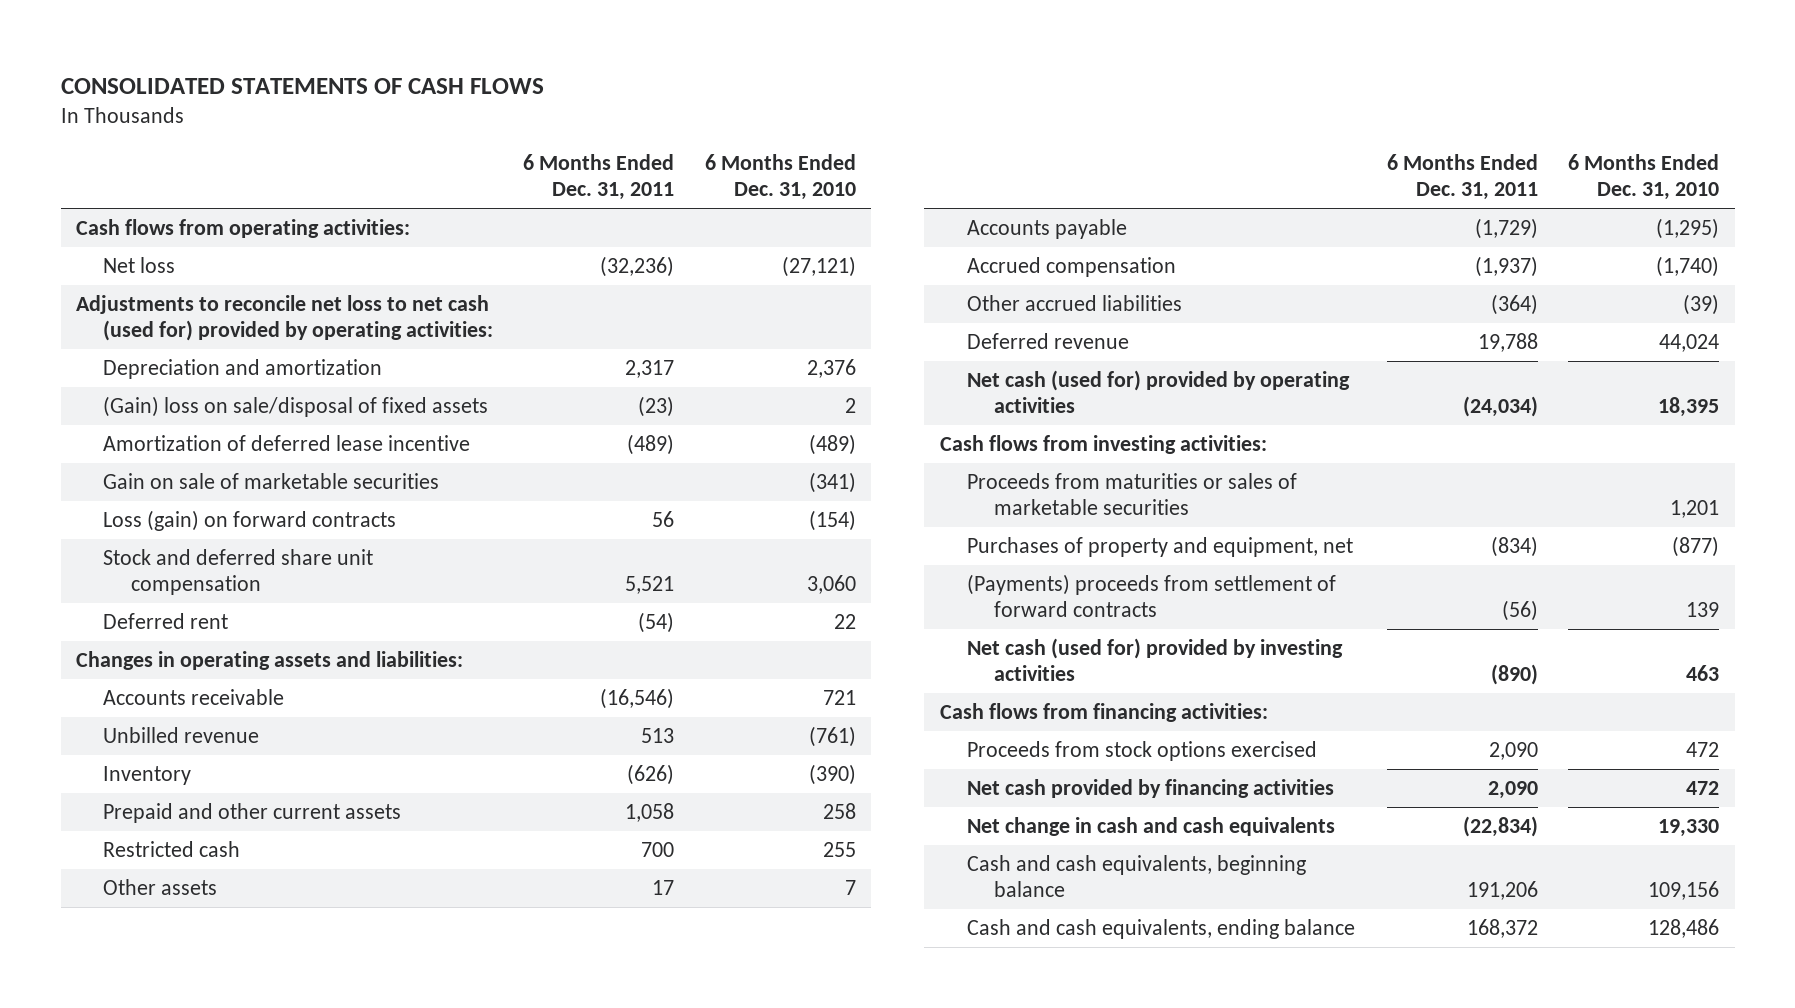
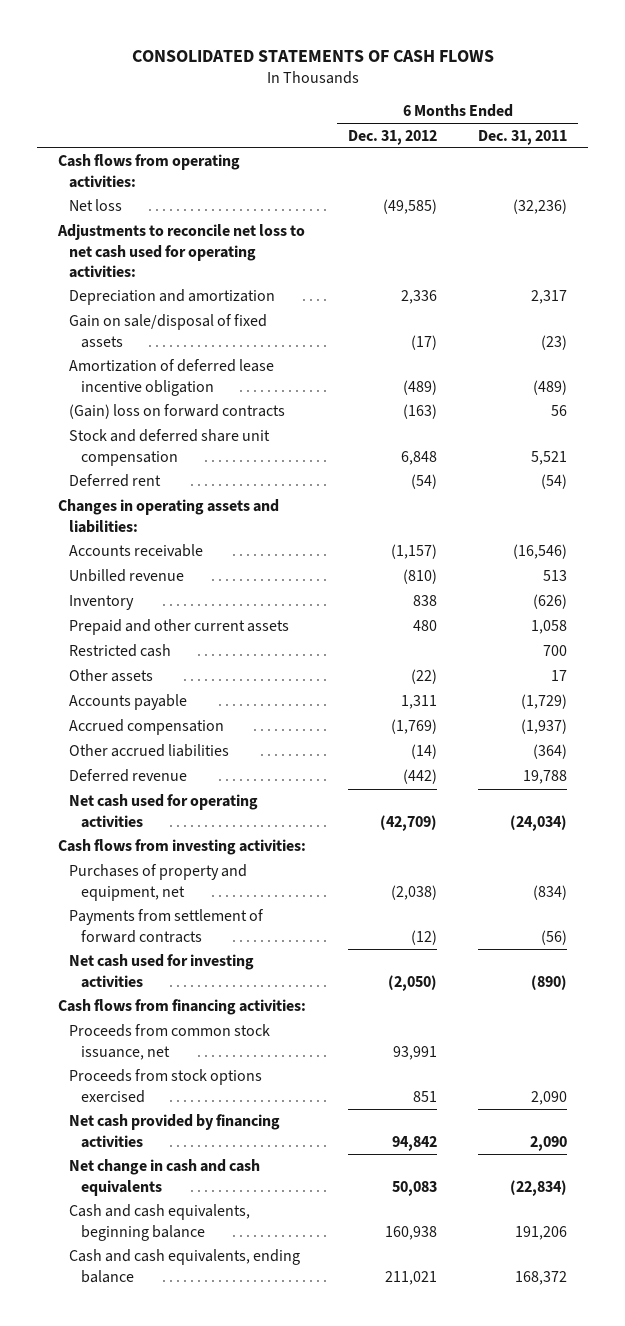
[704,154,856,201] 6 Months Ended Dec. 31, 2010 -> none
none -> [347,129,437,145] Dec. 31, 2012
[75,295,494,341] Adjustments to reconcile net loss to net cash (used for) provided by operating activities: -> [56,224,305,279] Adjustments to reconcile net loss to net cash used for operating activities:
[103,473,440,490] Gain on sale of marketable securities -> none
[103,396,489,418] (Gain) loss on sale/disposal of fixed assets -> [69,314,268,348] Gain on sale/disposal of fixed assets
[103,435,471,452] Amortization of deferred lease incentive -> [69,359,275,396] Amortization of deferred lease incentive obligation
[103,510,397,532] Loss (gain) on forward contracts -> [69,404,286,420] (Gain) loss on forward contracts
[966,370,1350,413] Net cash (used for) provided by operating activities -> [69,794,259,828] Net cash used for operating activities
[966,473,1297,515] Proceeds from maturities or sales of marketable securities -> none
[966,574,1336,617] (Payments) proceeds from settlement of forward contracts -> [69,909,265,943] Payments from settlement of forward contracts
[966,638,1343,681] Net cash (used for) provided by investing activities -> [69,954,255,988] Net cash used for investing activities
none -> [69,1024,271,1060] Proceeds from common stock issuance, net

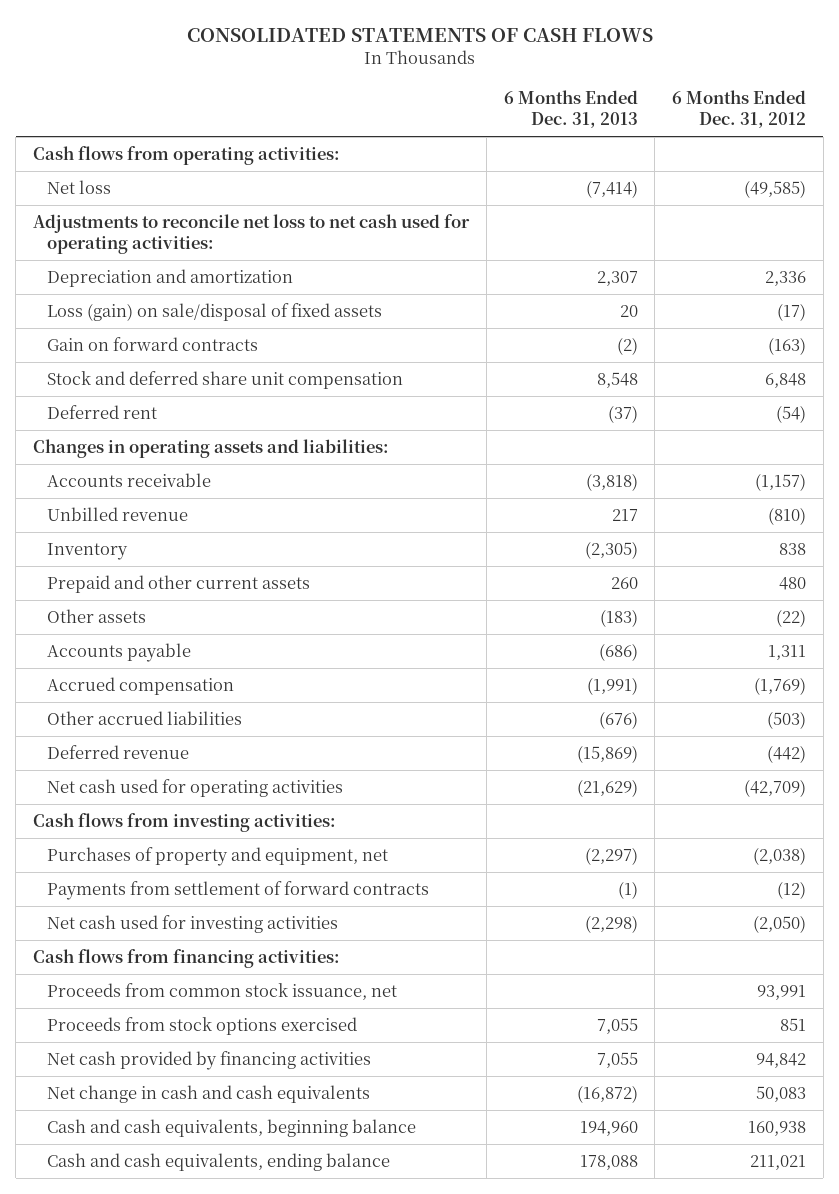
[478,129,568,145] Dec. 31, 2011 -> none
none -> [503,90,638,129] 6 Months Ended Dec. 31, 2013
[69,359,275,396] Amortization of deferred lease incentive obligation -> none
[69,314,268,348] Gain on sale/disposal of fixed assets -> [46,303,382,322] Loss (gain) on sale/disposal of fixed assets
[69,404,286,420] (Gain) loss on forward contracts -> [46,337,258,352] Gain on forward contracts
[69,644,172,658] Restricted cash -> none
[410,744,437,760] (14) -> [767,711,807,730] (503)

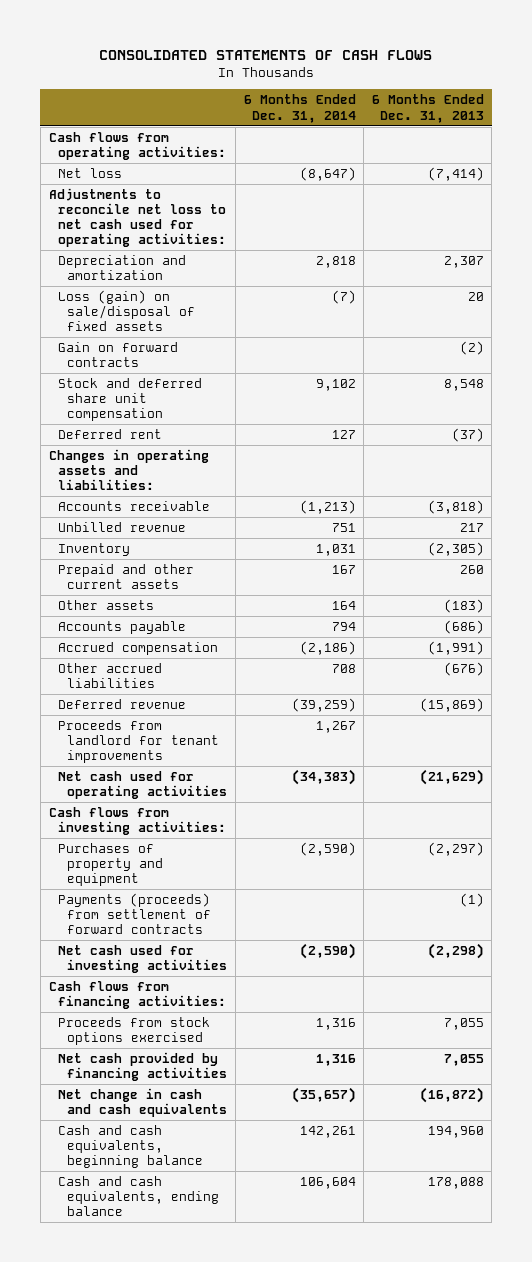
[672,90,807,129] 6 Months Ended Dec. 31, 2012 -> none
none -> [243,94,356,123] 6 Months Ended Dec. 31, 2014
none -> [57,720,220,764] Proceeds from landlord for tenant improvements
[46,847,388,867] Purchases of property and equipment, net -> [57,843,164,887] Purchases of property and equipment
[46,881,429,901] Payments from settlement of forward contracts -> [57,893,212,935] Payments (proceeds) from settlement of forward contracts
[46,983,397,1001] Proceeds from common stock issuance, net -> none

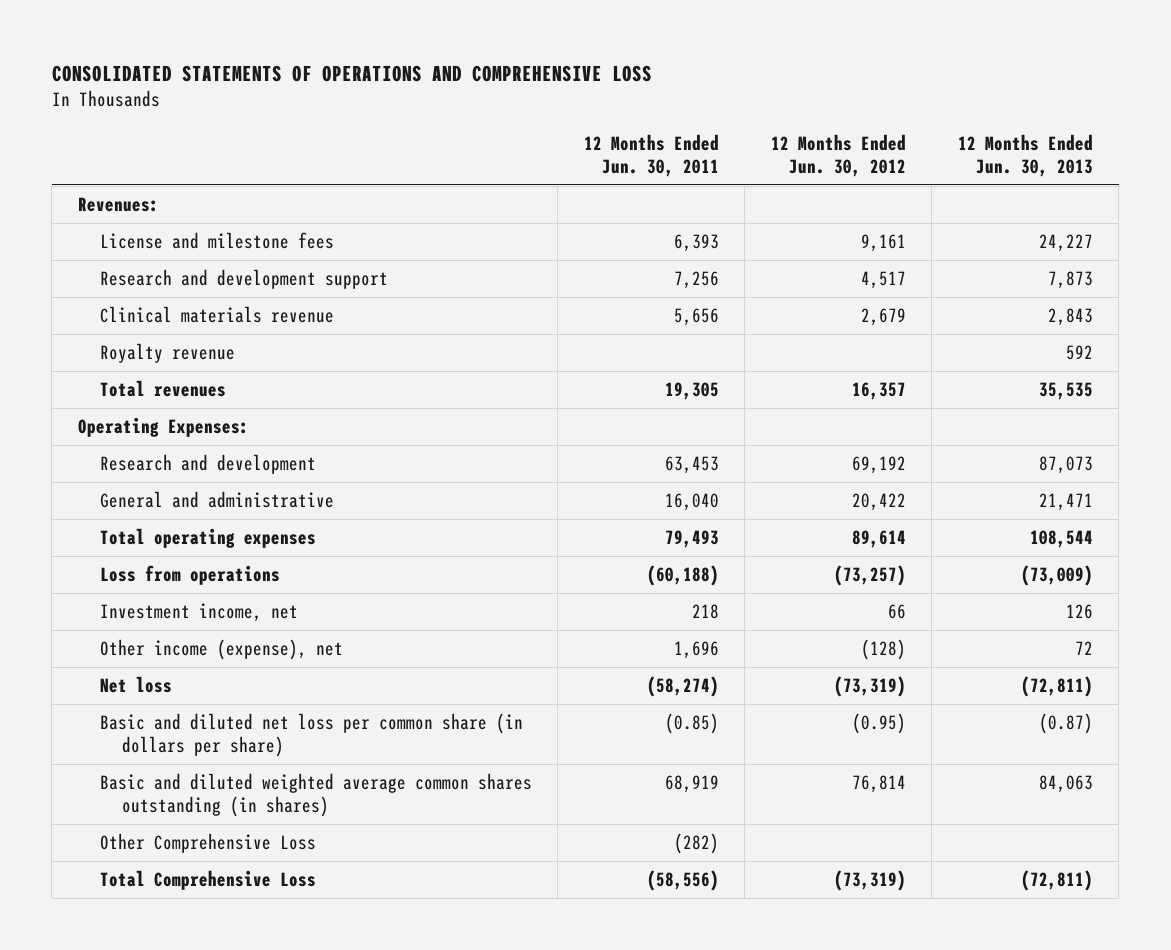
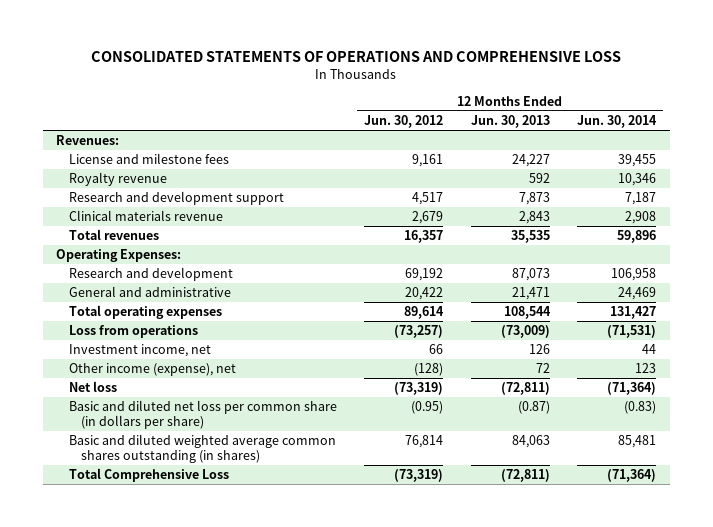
[583,134,719,177] 12 Months Ended Jun. 30, 2011 -> none
none -> [577,115,658,129] Jun. 30, 2014
[100,343,236,364] Royalty revenue -> [68,172,167,187] Royalty revenue
[100,833,317,854] Other Comprehensive Loss -> none

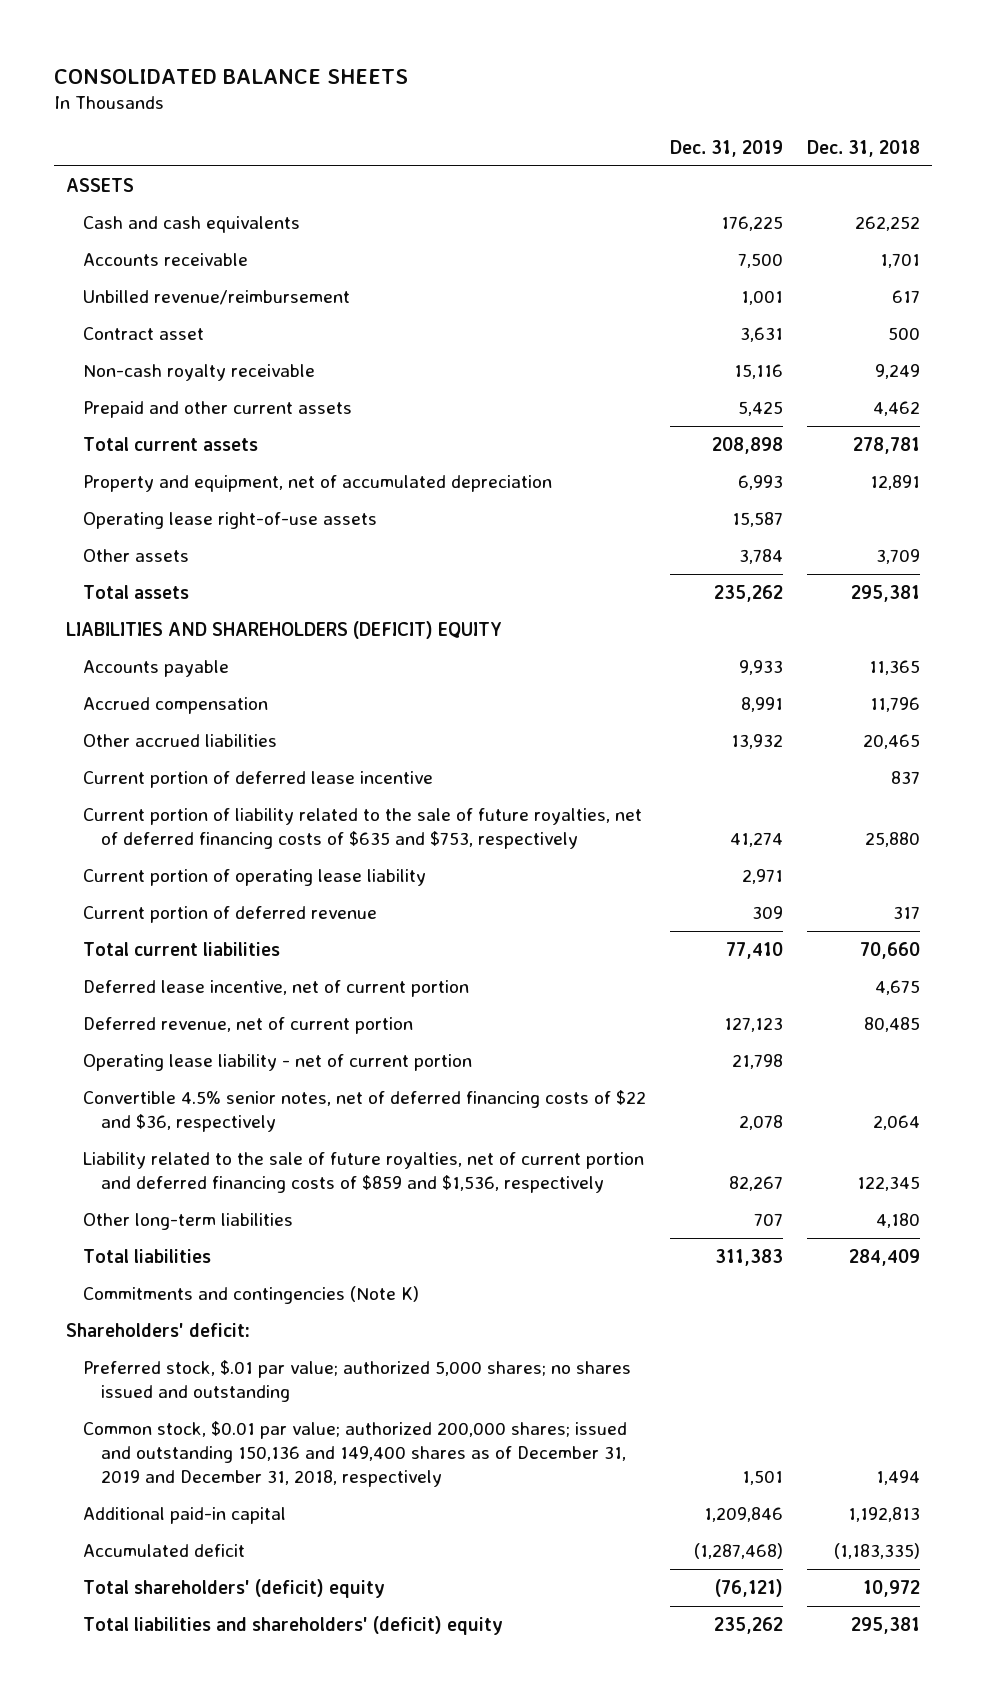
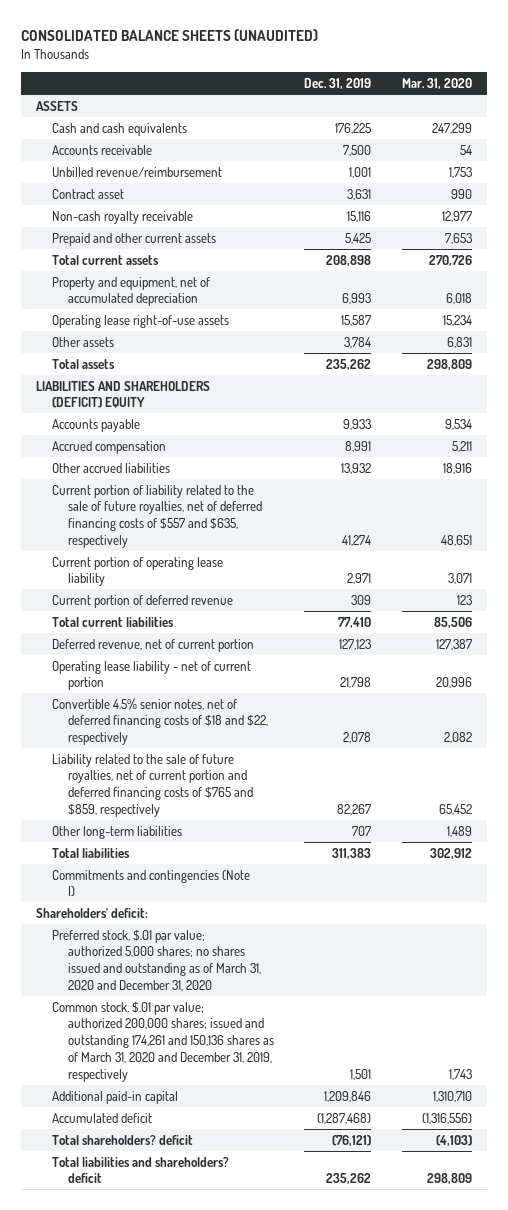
[53,68,408,84] CONSOLIDATED BALANCE SHEETS -> [20,29,318,42] CONSOLIDATED BALANCE SHEETS (UNAUDITED)
[807,139,921,157] Dec. 31, 2018 -> none
none -> [401,78,472,90] Mar. 31, 2020
[83,771,434,789] Current portion of deferred lease incentive -> none
[83,808,643,850] Current portion of liability related to the sale of future royalties, net of deferred financing costs of $635 and $753, respectively -> [52,484,262,548] Current portion of liability related to the sale of future royalties, net of deferred financing costs of $557 and $635, respectively
[83,980,470,998] Deferred lease incentive, net of current portion -> none
[83,1090,647,1133] Convertible 4.5% senior notes, net of deferred financing costs of $22 and $36, respectively -> [52,697,268,746] Convertible 4.5% senior notes, net of deferred financing costs of $18 and $22, respectively
[83,1152,645,1194] Liability related to the sale of future royalties, net of current portion and deferred financing costs of $859 and $1,536, respectively -> [52,753,253,817] Liability related to the sale of future royalties, net of current portion and deferred financing costs of $765 and $859, respectively
[83,1286,420,1305] Commitments and contingencies (Note K) -> [52,869,251,897] Commitments and contingencies (Note I)
[83,1360,632,1403] Preferred stock, $.01 par value; authorized 5,000 shares; no shares issued and outstanding -> [52,929,261,991] Preferred stock, $.01 par value; authorized 5,000 shares; no shares issued and outstanding as of March 31, 2020 and December 31, 2020
[83,1421,628,1488] Common stock, $0.01 par value; authorized 200,000 shares; issued and outstanding 150,136 and 149,400 shares as of December 31, 2019 and December 31, 2018, respectively -> [52,1001,274,1082] Common stock, $.01 par value; authorized 200,000 shares; issued and outstanding 174,261 and 150,136 shares as of March 31, 2020 and December 31, 2019, respectively
[83,1579,386,1599] Total shareholders' (deficit) equity -> [52,1134,194,1145] Total shareholders? deficit
[83,1616,504,1636] Total liabilities and shareholders' (deficit) equity -> [52,1156,230,1184] Total liabilities and shareholders? deficit

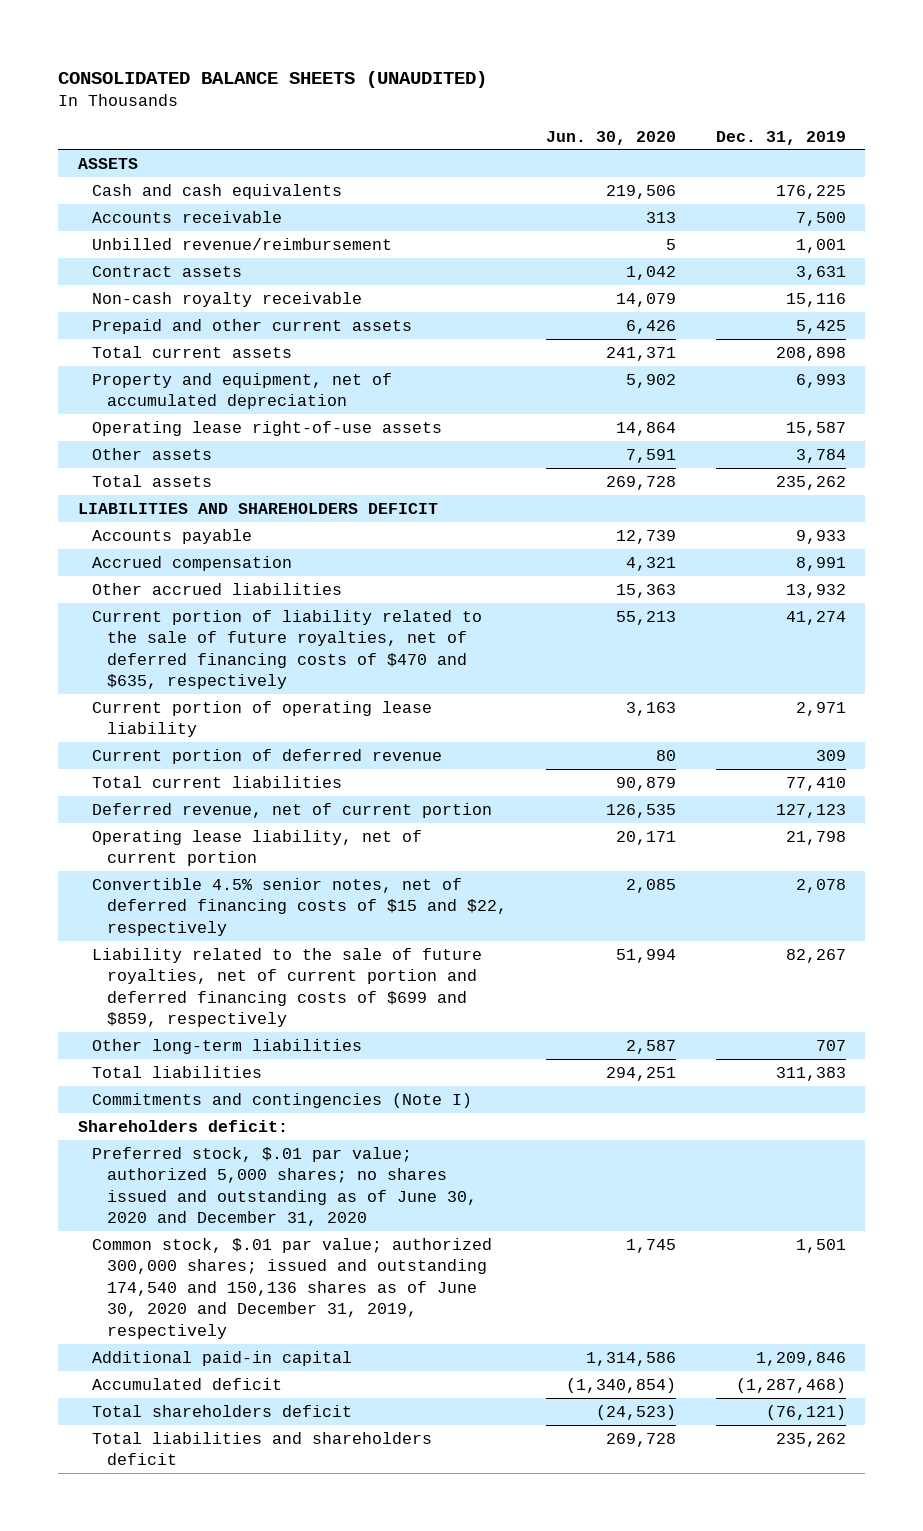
[401,78,472,90] Mar. 31, 2020 -> none
none -> [546,130,677,145] Jun. 30, 2020
[52,188,125,199] Contract asset -> [92,265,243,277] Contract assets
[36,380,211,409] LIABILITIES AND SHAREHOLDERS (DEFICIT) EQUITY -> [77,502,438,514] LIABILITIES AND SHAREHOLDERS DEFICIT
[52,484,262,548] Current portion of liability related to the sale of future royalties, net of deferred financing costs of $557 and $635, respectively -> [92,609,483,690] Current portion of liability related to the sale of future royalties, net of deferred financing costs of $470 and $635, respectively
[52,660,252,691] Operating lease liability - net of current portion -> [92,829,423,867] Operating lease liability, net of current portion
[52,697,268,746] Convertible 4.5% senior notes, net of deferred financing costs of $18 and $22, respectively -> [92,877,507,936] Convertible 4.5% senior notes, net of deferred financing costs of $15 and $22, respectively
[52,753,253,817] Liability related to the sale of future royalties, net of current portion and deferred financing costs of $765 and $859, respectively -> [92,947,483,1028] Liability related to the sale of future royalties, net of current portion and deferred financing costs of $699 and $859, respectively
[36,907,149,918] Shareholders' deficit: -> [77,1119,288,1132] Shareholders deficit:
[52,929,261,991] Preferred stock, $.01 par value; authorized 5,000 shares; no shares issued and outstanding as of March 31, 2020 and December 31, 2020 -> [92,1146,477,1227] Preferred stock, $.01 par value; authorized 5,000 shares; no shares issued and outstanding as of June 30, 2020 and December 31, 2020
[52,1001,274,1082] Common stock, $.01 par value; authorized 200,000 shares; issued and outstanding 174,261 and 150,136 shares as of March 31, 2020 and December 31, 2019, respectively -> [92,1237,493,1339] Common stock, $.01 par value; authorized 300,000 shares; issued and outstanding 174,540 and 150,136 shares as of June 30, 2020 and December 31, 2019, respectively
[52,1134,194,1145] Total shareholders? deficit -> [92,1404,353,1417] Total shareholders deficit
[52,1156,230,1184] Total liabilities and shareholders? deficit -> [92,1431,433,1466] Total liabilities and shareholders deficit

